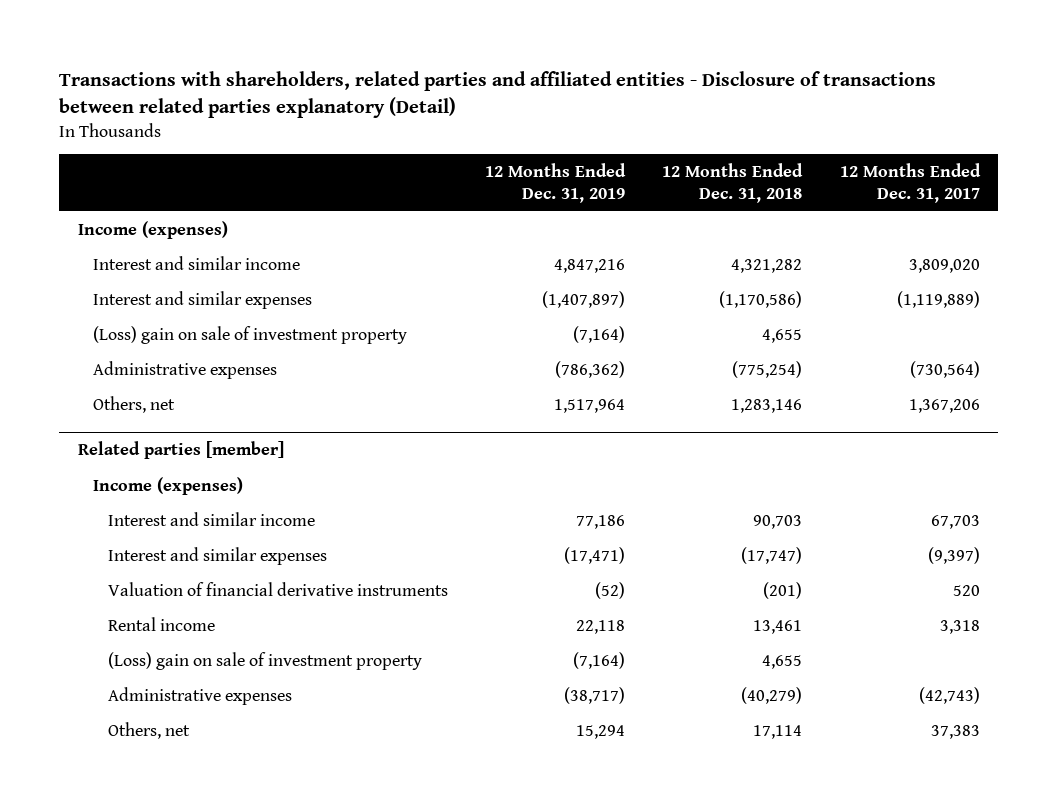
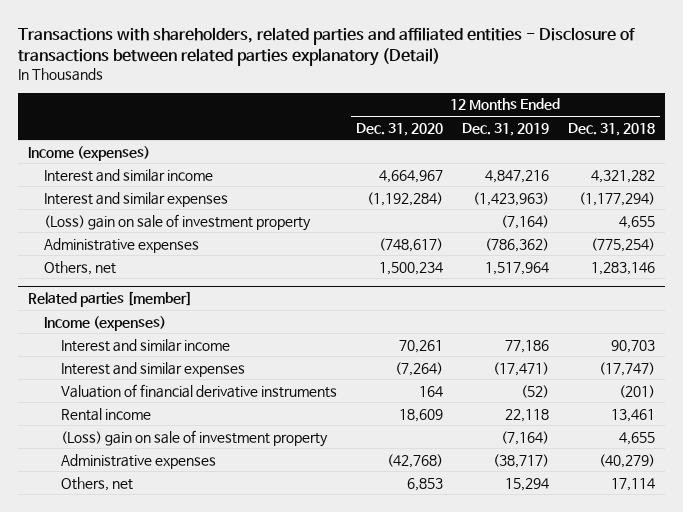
[839,163,981,203] 12 Months Ended Dec. 31, 2017 -> none
none -> [355,122,443,136] Dec. 31, 2020
[541,290,625,308] (1,407,897) -> [472,191,549,206] (1,423,963)
[719,290,803,308] (1,170,586) -> [579,191,656,206] (1,177,294)

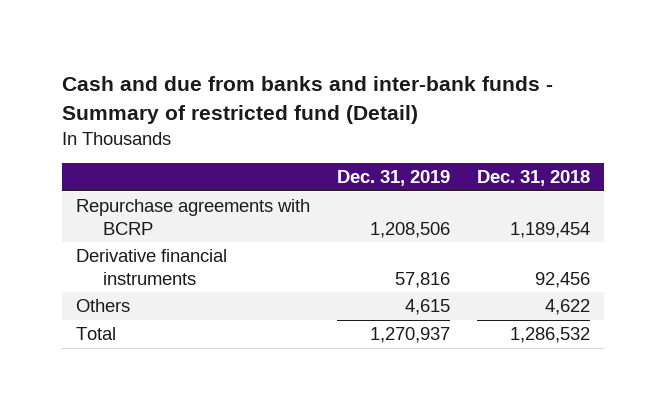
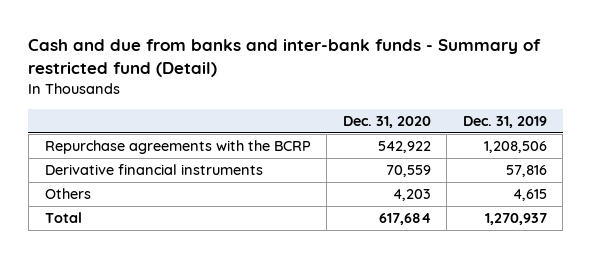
[476,170,590,187] Dec. 31, 2018 -> none
none -> [342,116,431,129] Dec. 31, 2020
[75,199,310,235] Repurchase agreements with BCRP -> [44,140,311,155] Repurchase agreements with the BCRP

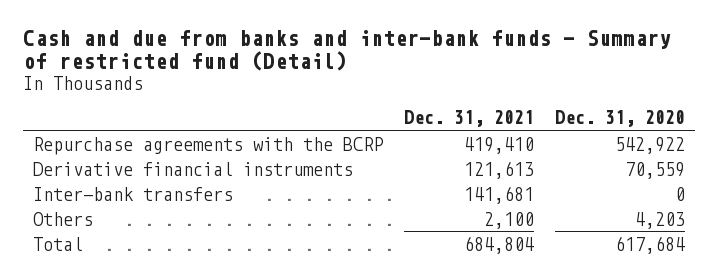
[462,116,547,129] Dec. 31, 2019 -> none
none -> [404,110,535,128] Dec. 31, 2021
none -> [33,186,234,201] Inter-bank transfers

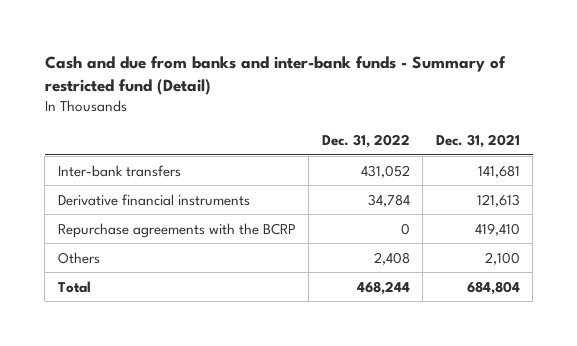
[554,110,685,128] Dec. 31, 2020 -> none
none -> [321,134,410,149] Dec. 31, 2022
[33,161,354,176] Derivative financial instruments -> [57,193,250,206] Derivative financial instruments
[33,136,385,155] Repurchase agreements with the BCRP -> [57,222,296,238] Repurchase agreements with the BCRP

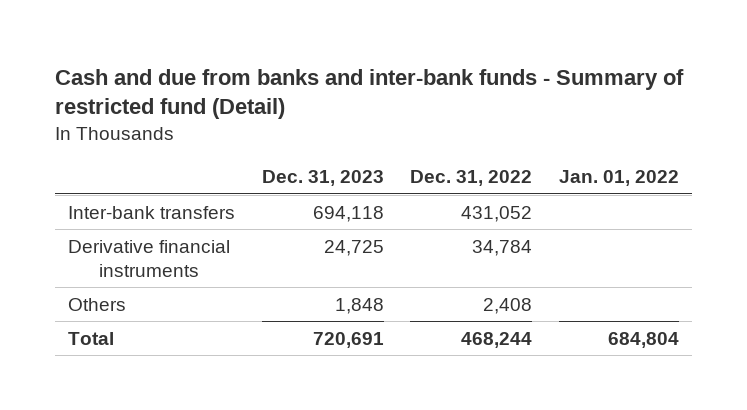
[435,134,520,149] Dec. 31, 2021 -> none
none -> [261,170,384,187] Dec. 31, 2023
none -> [558,170,679,187] Jan. 01, 2022
[57,222,296,238] Repurchase agreements with the BCRP -> none

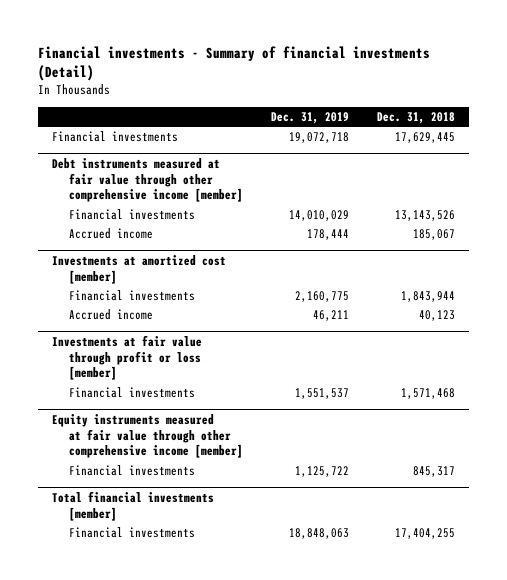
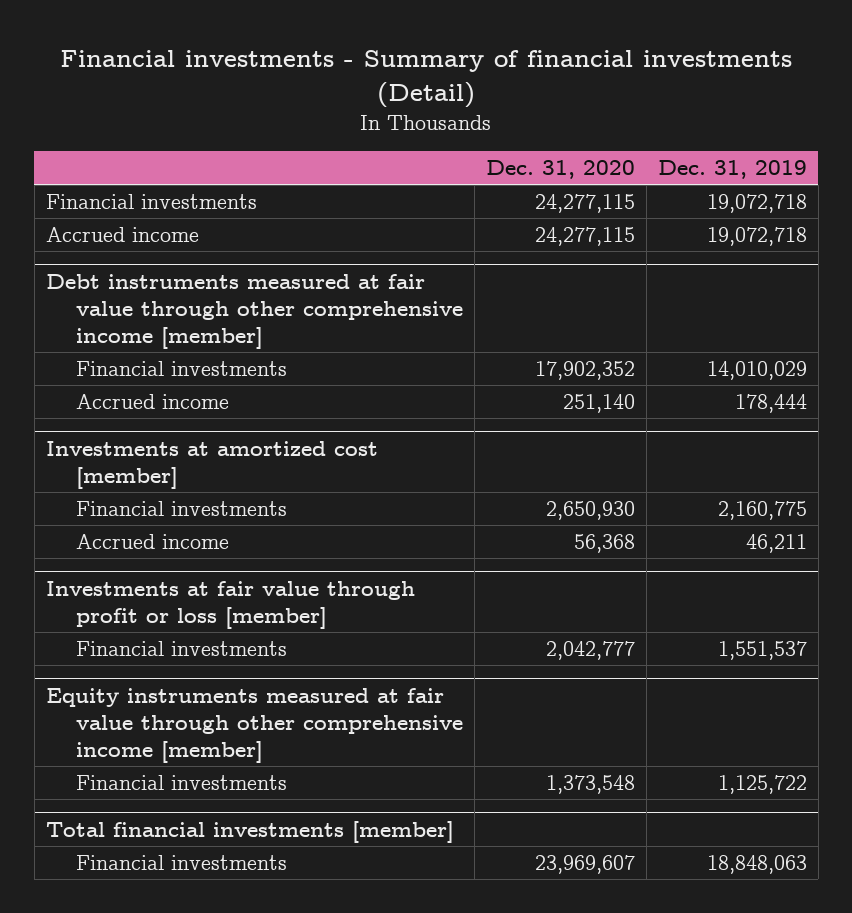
[377,112,456,125] Dec. 31, 2018 -> none
none -> [485,160,635,180] Dec. 31, 2020
none -> [45,226,199,242] Accrued income

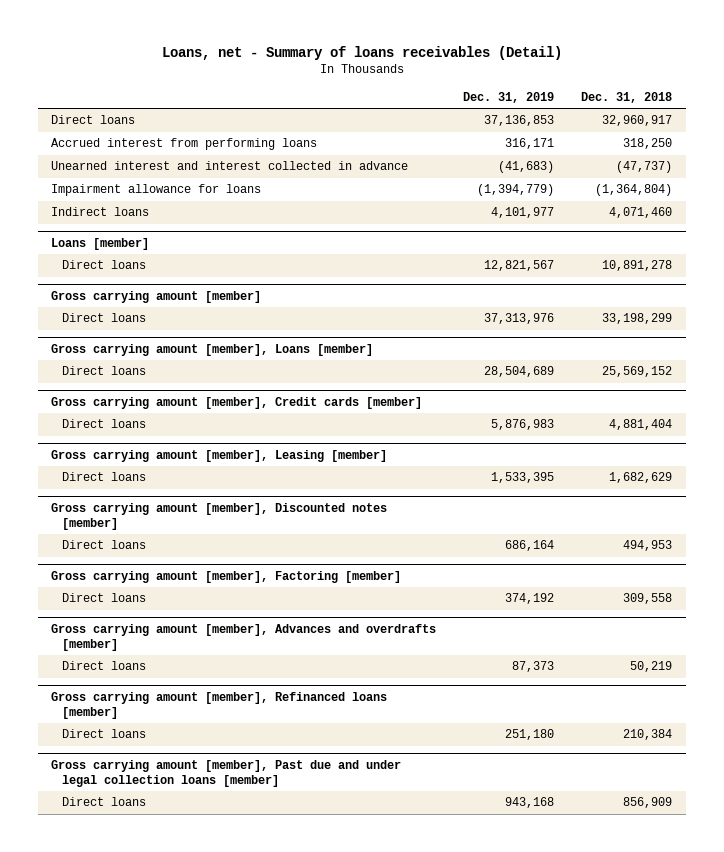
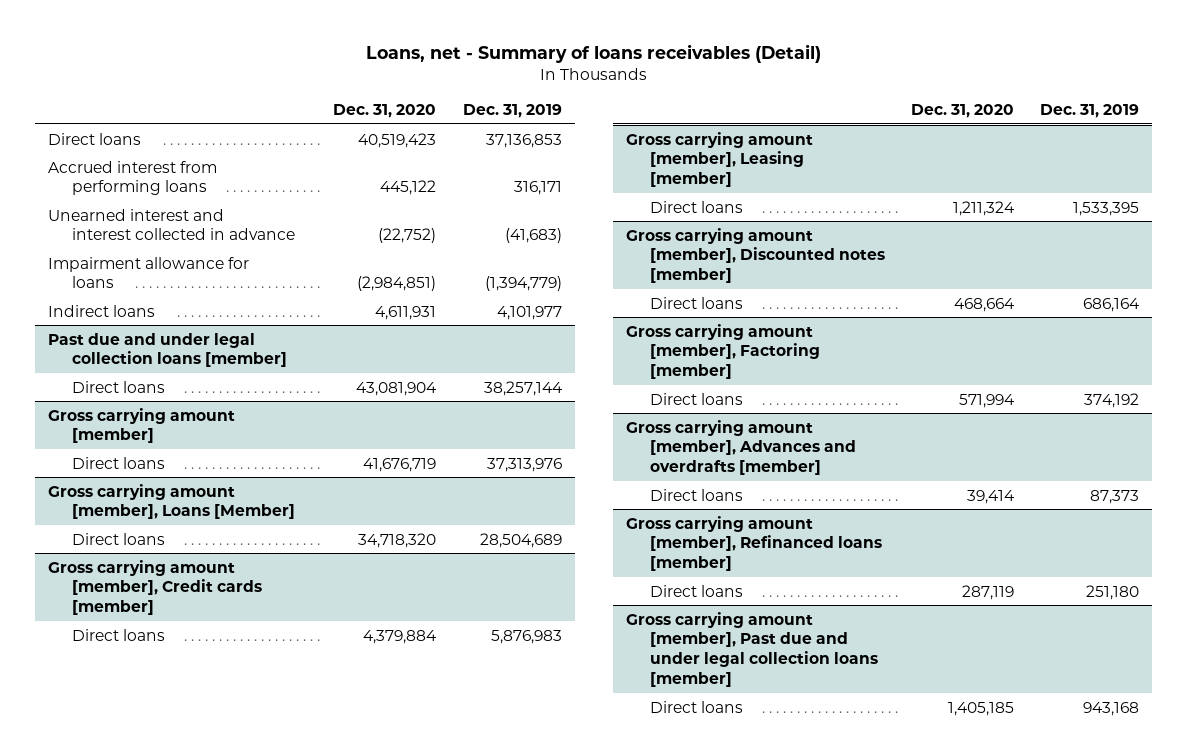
[581,91,673,103] Dec. 31, 2018 -> none
none -> [333,103,437,118] Dec. 31, 2020
[51,237,150,250] Loans [member] -> none
none -> [48,332,288,368] Past due and under legal collection loans [member]
[484,260,555,272] 12,821,567 -> [483,380,563,396] 38,257,144
[51,343,374,356] Gross carrying amount [member], Loans [member] -> [48,483,296,520] Gross carrying amount [member], Loans [Member]

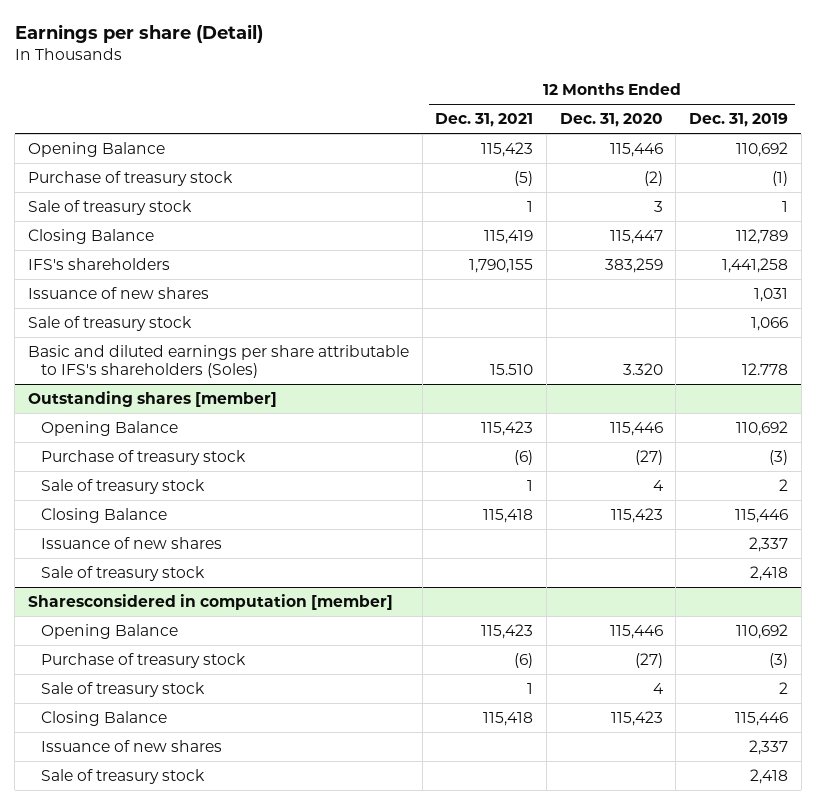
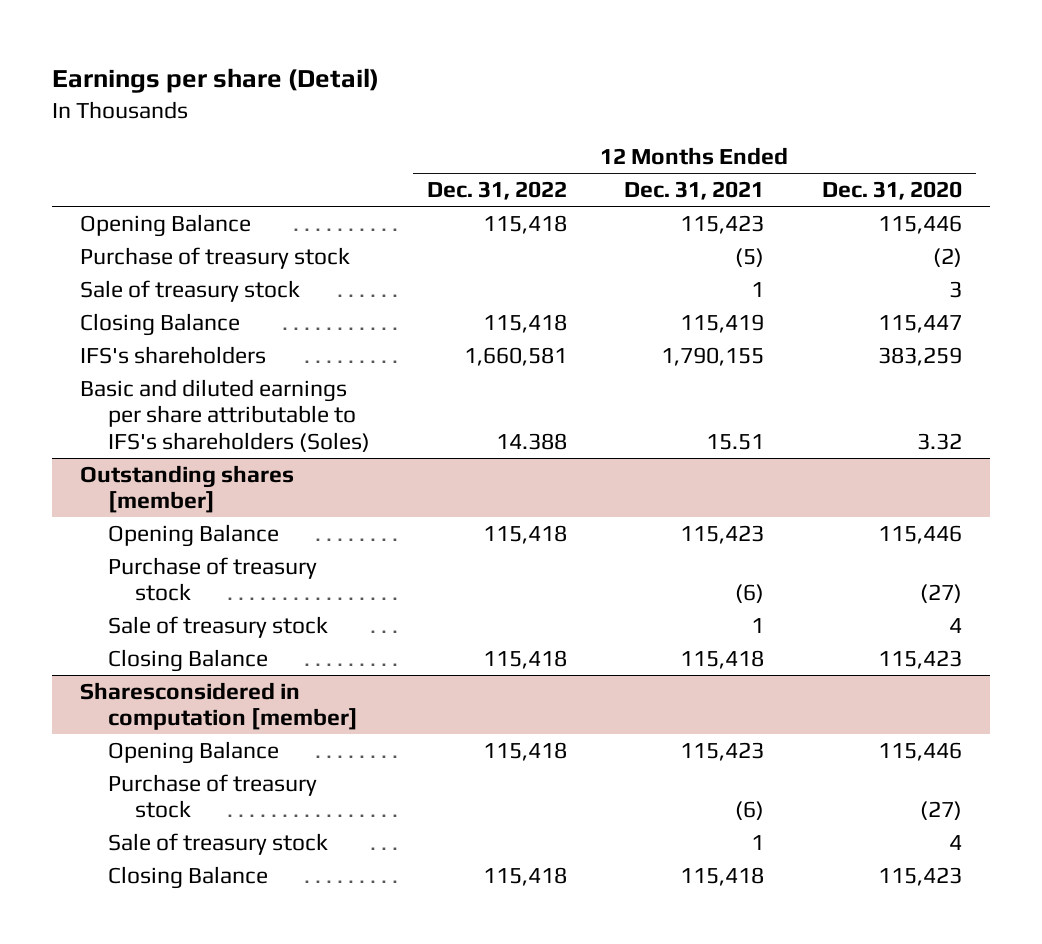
[689,113,789,128] Dec. 31, 2019 -> none
none -> [427,181,568,201] Dec. 31, 2022
[27,286,209,299] Issuance of new shares -> none
[27,315,192,331] Sale of treasury stock -> none
[490,363,534,375] 15.510 -> [706,433,765,450] 15.51
[622,362,663,375] 3.320 -> [916,432,962,450] 3.32
[40,536,222,549] Issuance of new shares -> none
[40,565,205,581] Sale of treasury stock -> none
[40,739,222,752] Issuance of new shares -> none
[40,768,205,784] Sale of treasury stock -> none

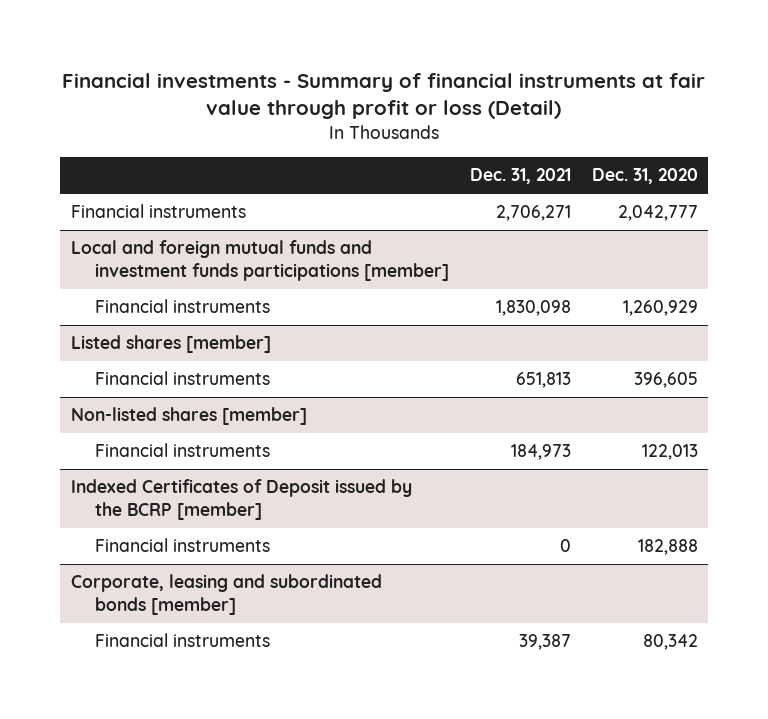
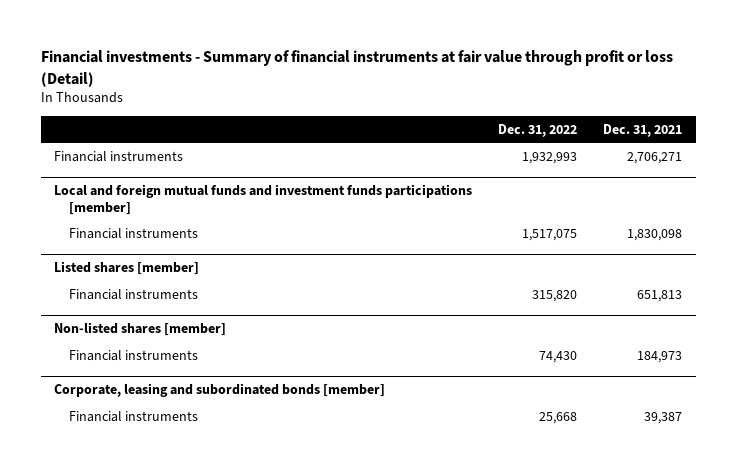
[591,168,698,185] Dec. 31, 2020 -> none
none -> [498,123,578,137] Dec. 31, 2022
[70,479,412,521] Indexed Certificates of Deposit issued by the BCRP [member] -> none
[94,538,270,553] Financial instruments -> none

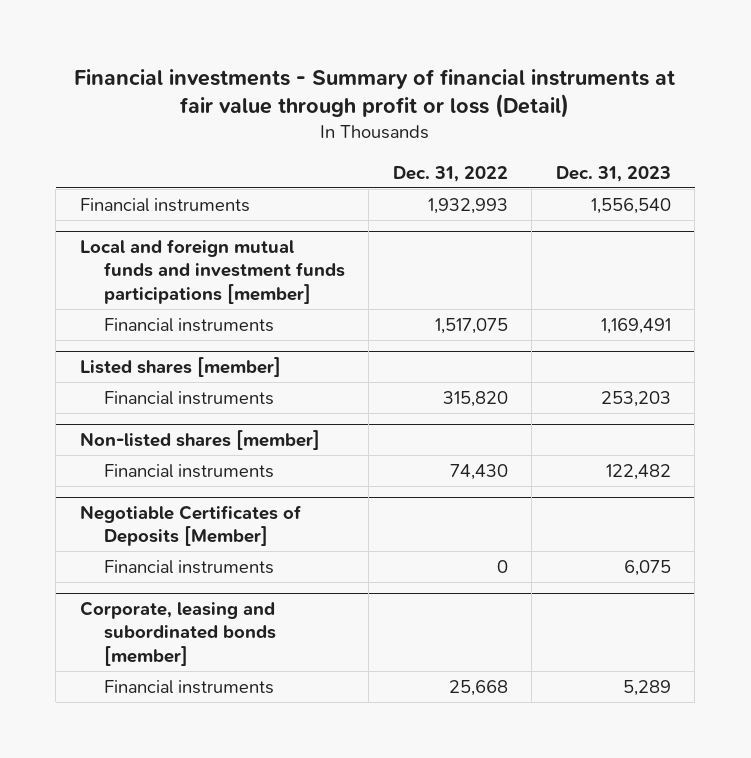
[603,123,683,137] Dec. 31, 2021 -> none
none -> [555,165,671,182] Dec. 31, 2023
none -> [79,505,302,547] Negotiable Certificates of Deposits [Member]
none -> [103,559,274,574] Financial instruments

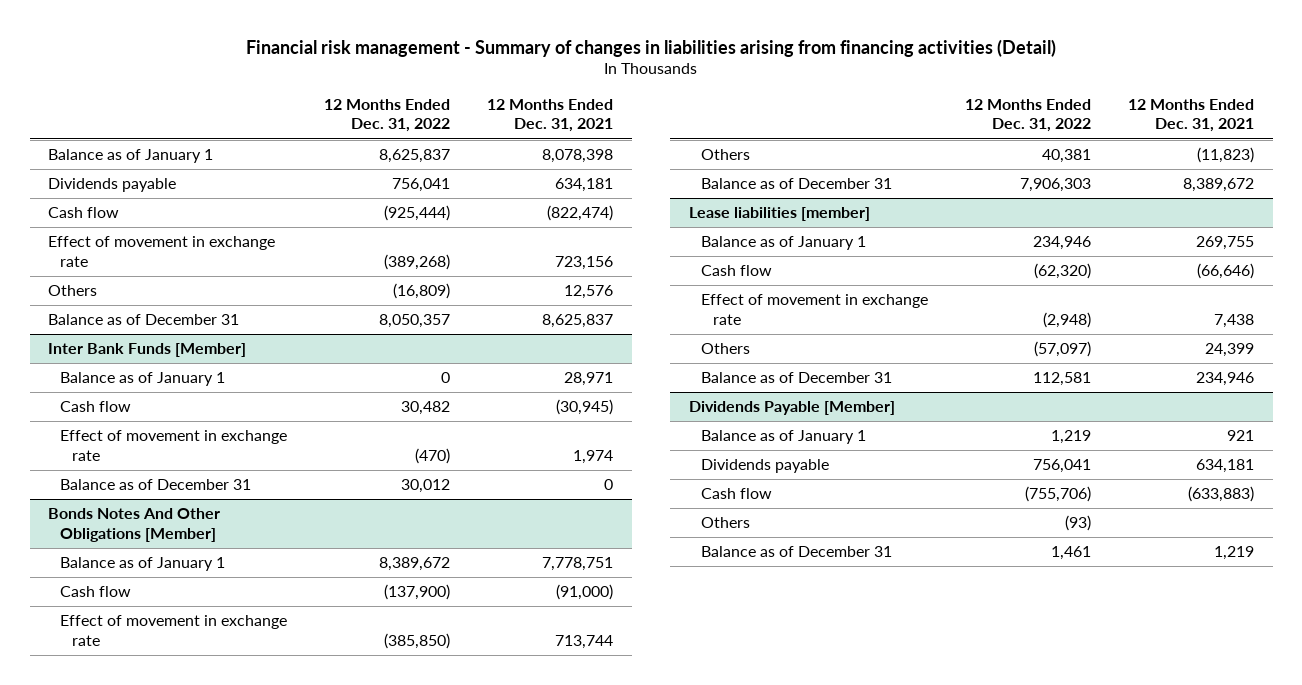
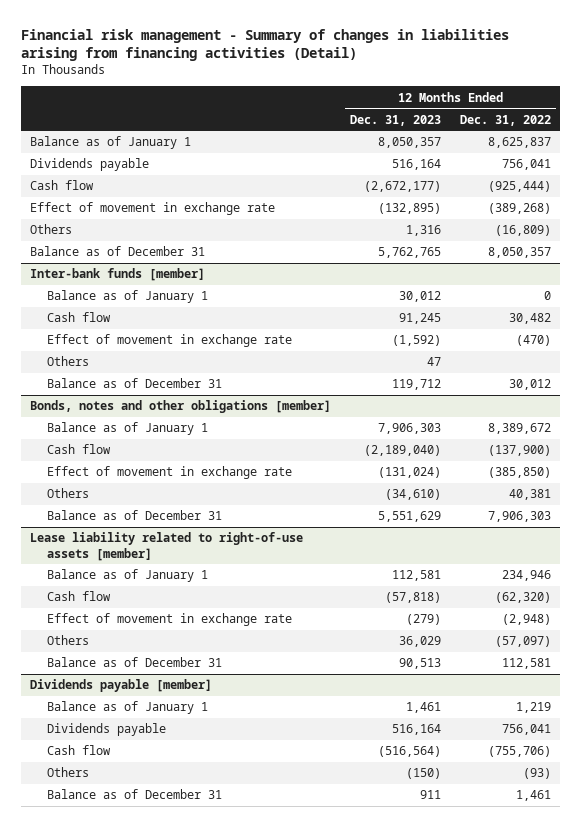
[487,98,614,133] 12 Months Ended Dec. 31, 2021 -> none
none -> [350,114,442,126] Dec. 31, 2023
[48,343,247,358] Inter Bank Funds [Member] -> [30,268,206,282] Inter-bank funds [member]
none -> [46,356,89,367] Others
[48,508,221,542] Bonds Notes And Other Obligations [Member] -> [30,400,332,414] Bonds, notes and other obligations [member]
[689,207,871,222] Lease liabilities [member] -> [30,532,304,561] Lease liability related to right-of-use assets [member]
[689,401,896,416] Dividends Payable [Member] -> [30,679,213,693] Dividends payable [member]

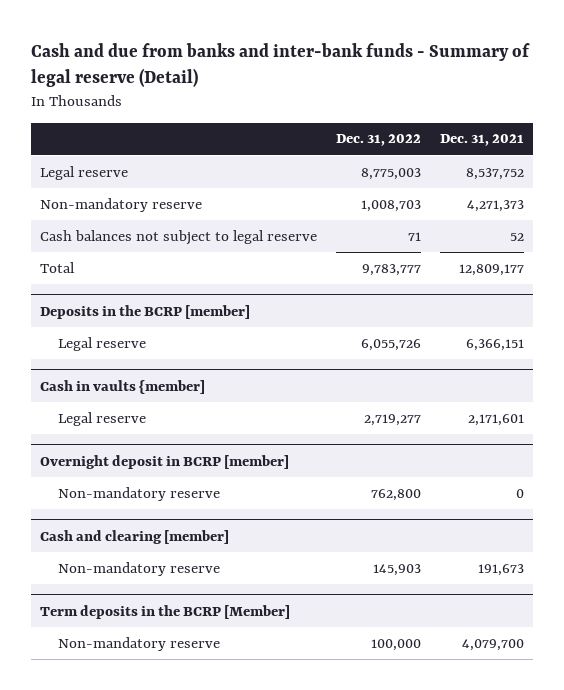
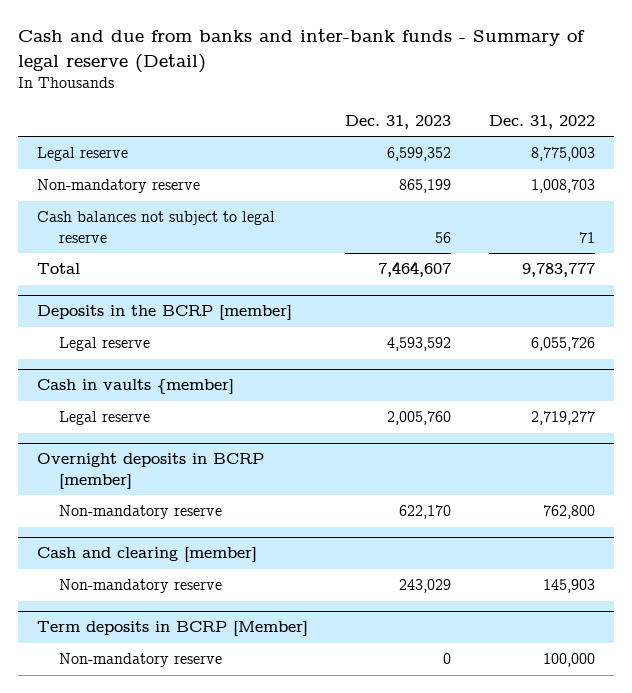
[439,134,524,147] Dec. 31, 2021 -> none
none -> [345,114,452,129] Dec. 31, 2023
[40,454,290,469] Overnight deposit in BCRP [member] -> [36,453,264,489] Overnight deposits in BCRP [member]
[40,604,291,619] Term deposits in the BCRP [Member] -> [36,621,308,637] Term deposits in BCRP [Member]

